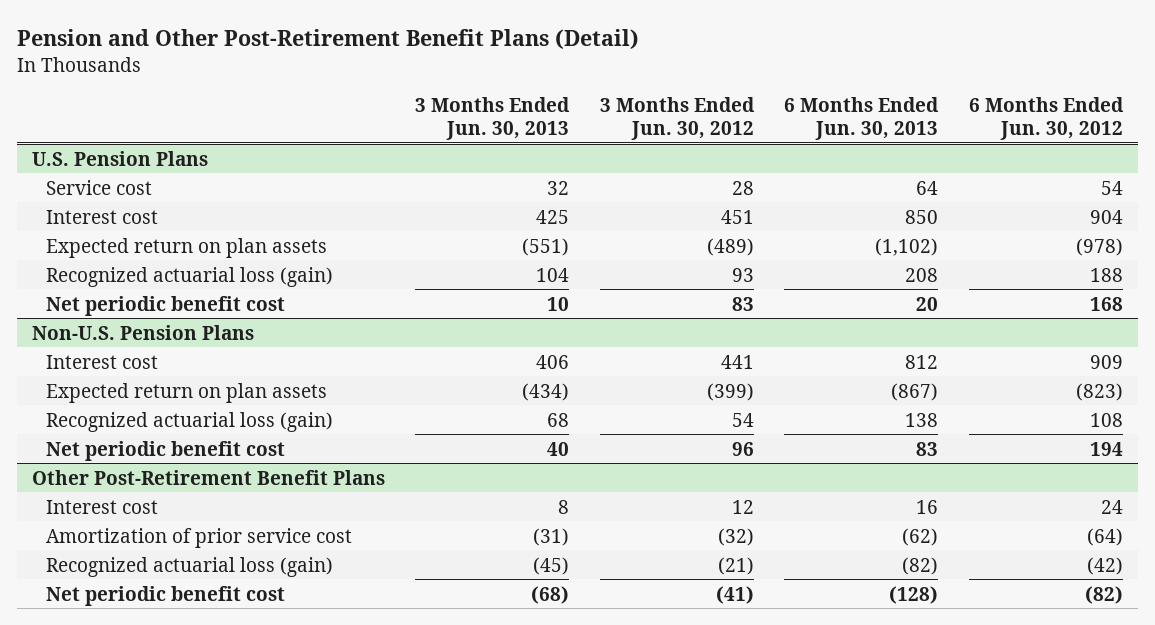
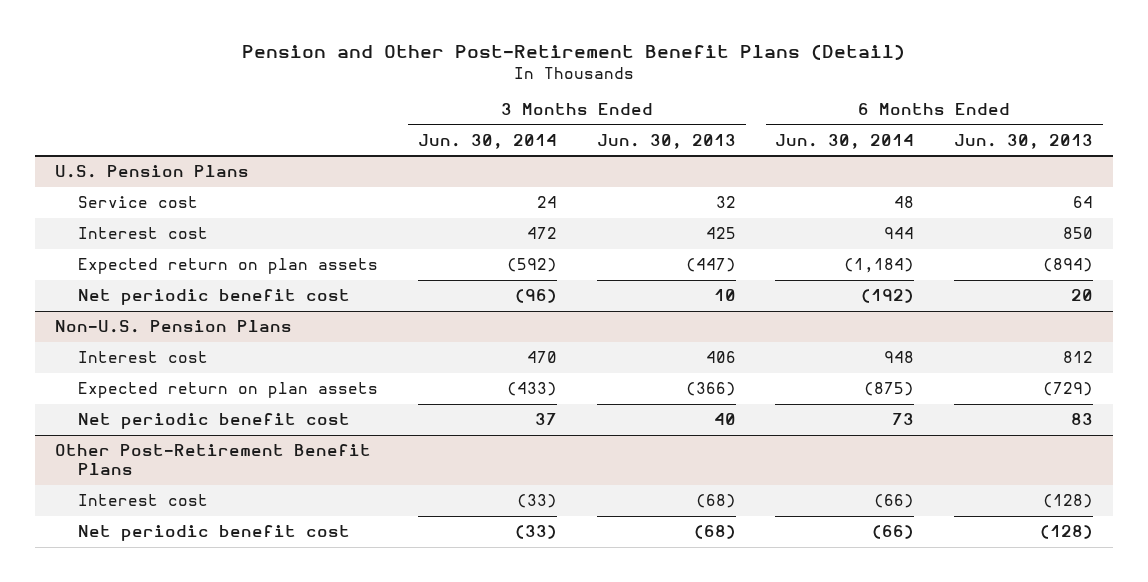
[599,96,755,140] 3 Months Ended Jun. 30, 2012 -> none
[968,96,1124,140] 6 Months Ended Jun. 30, 2012 -> none
none -> [418,133,558,149] Jun. 30, 2014
none -> [775,133,915,149] Jun. 30, 2014
[46,266,334,287] Recognized actuarial loss (gain) -> none
[522,237,570,256] (551) -> [685,258,736,273] (447)
[875,237,939,256] (1,102) -> [1043,258,1094,273] (894)
[46,411,334,432] Recognized actuarial loss (gain) -> none
[522,382,570,401] (434) -> [685,382,736,397] (366)
[891,382,939,401] (867) -> [1043,382,1094,397] (729)
[46,527,353,548] Amortization of prior service cost -> none
[46,556,334,577] Recognized actuarial loss (gain) -> none
[558,499,570,514] 8 -> [695,494,736,509] (68)
[916,499,939,514] 16 -> [1043,494,1094,509] (128)

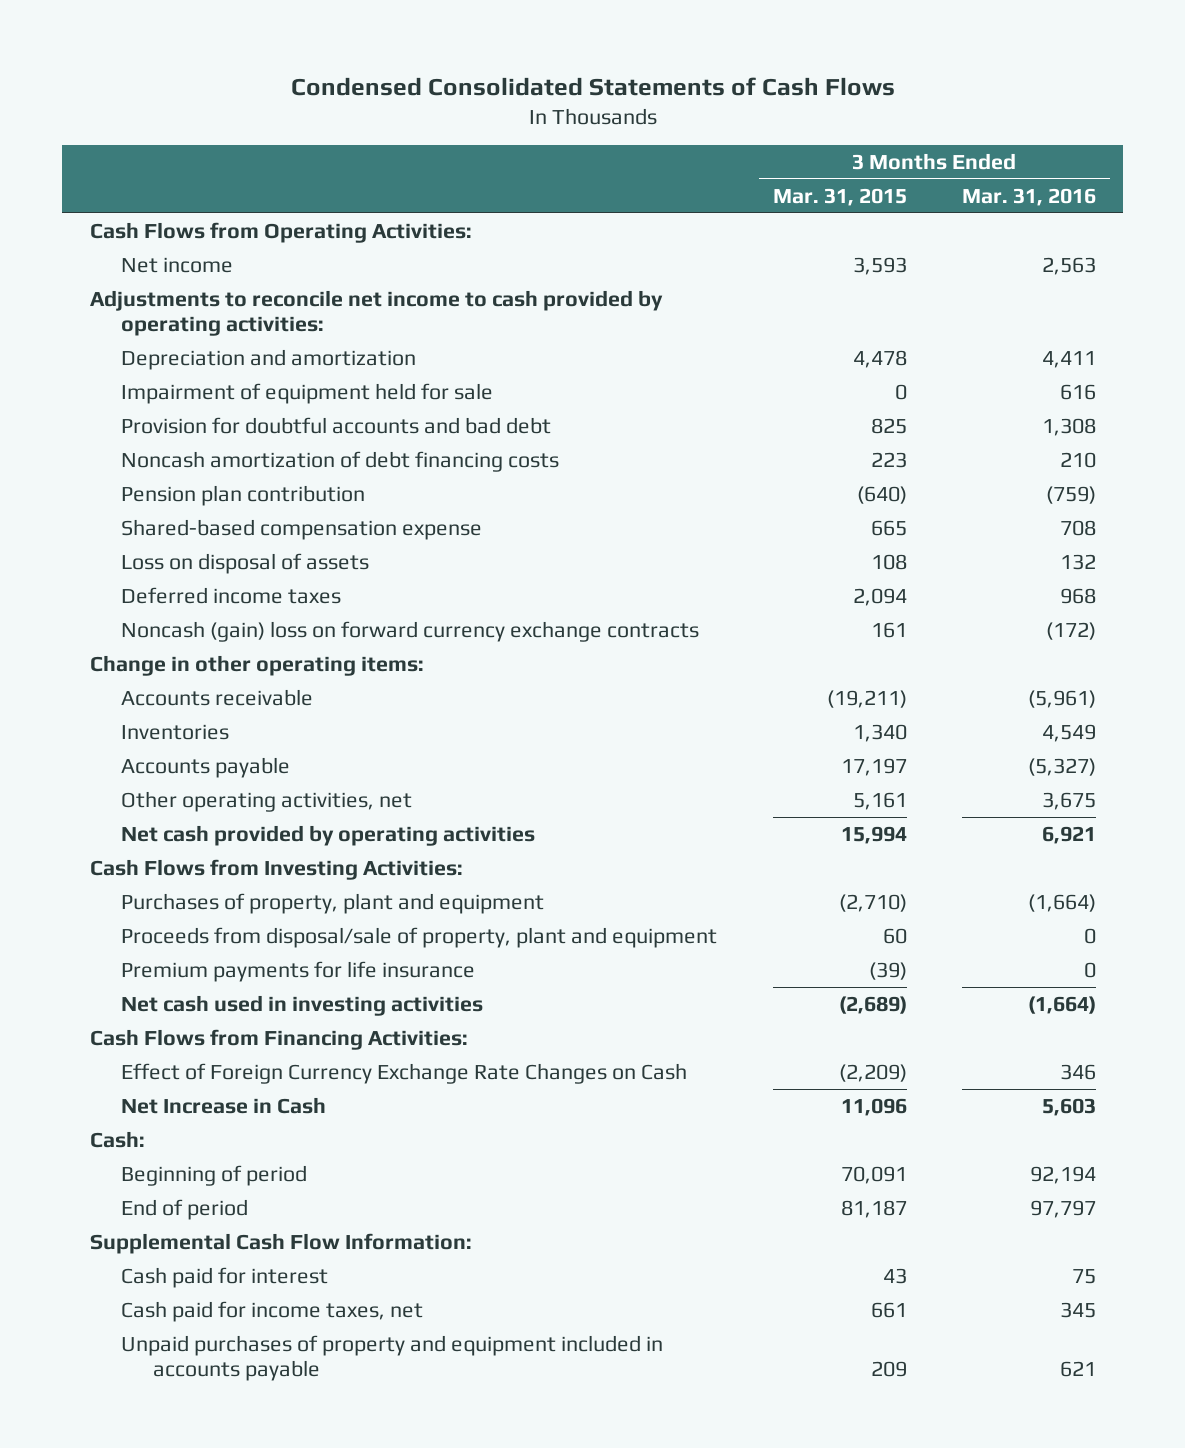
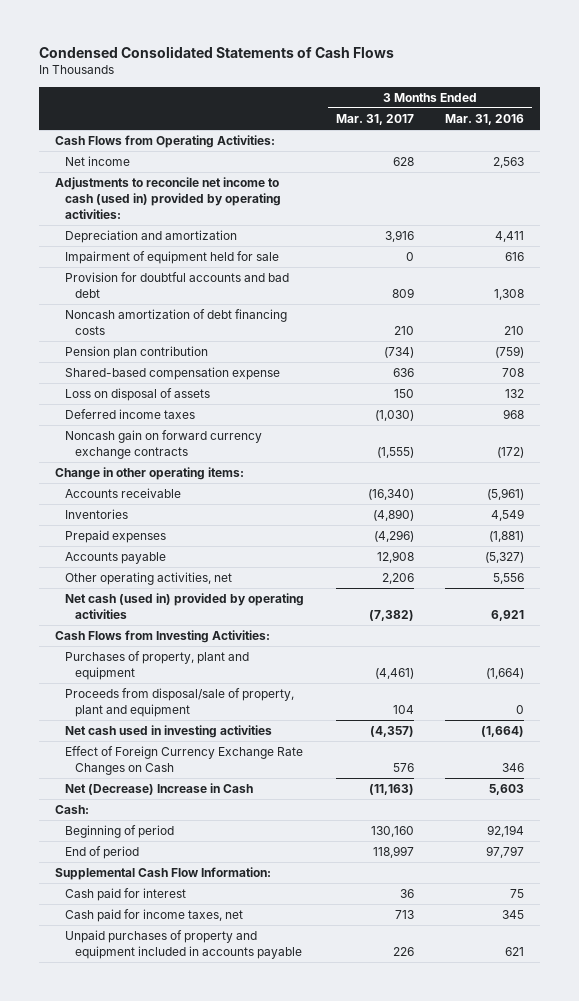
[772,187,907,206] Mar. 31, 2015 -> none
none -> [335,113,414,125] Mar. 31, 2017
[89,289,663,337] Adjustments to reconcile net income to cash provided by operating activities: -> [54,177,281,219] Adjustments to reconcile net income to cash (used in) provided by operating activities:
[121,620,700,642] Noncash (gain) loss on forward currency exchange contracts -> [64,430,262,459] Noncash gain on forward currency exchange contracts
none -> [64,530,166,544] Prepaid expenses
[1041,791,1096,810] 3,675 -> [493,573,525,585] 5,556
[121,824,536,846] Net cash provided by operating activities -> [64,593,304,619] Net cash (used in) provided by operating activities
[121,960,476,982] Premium payments for life insurance -> none
[89,1028,468,1050] Cash Flows from Financing Activities: -> none
[121,1096,327,1114] Net Increase in Cash -> [64,783,253,796] Net (Decrease) Increase in Cash

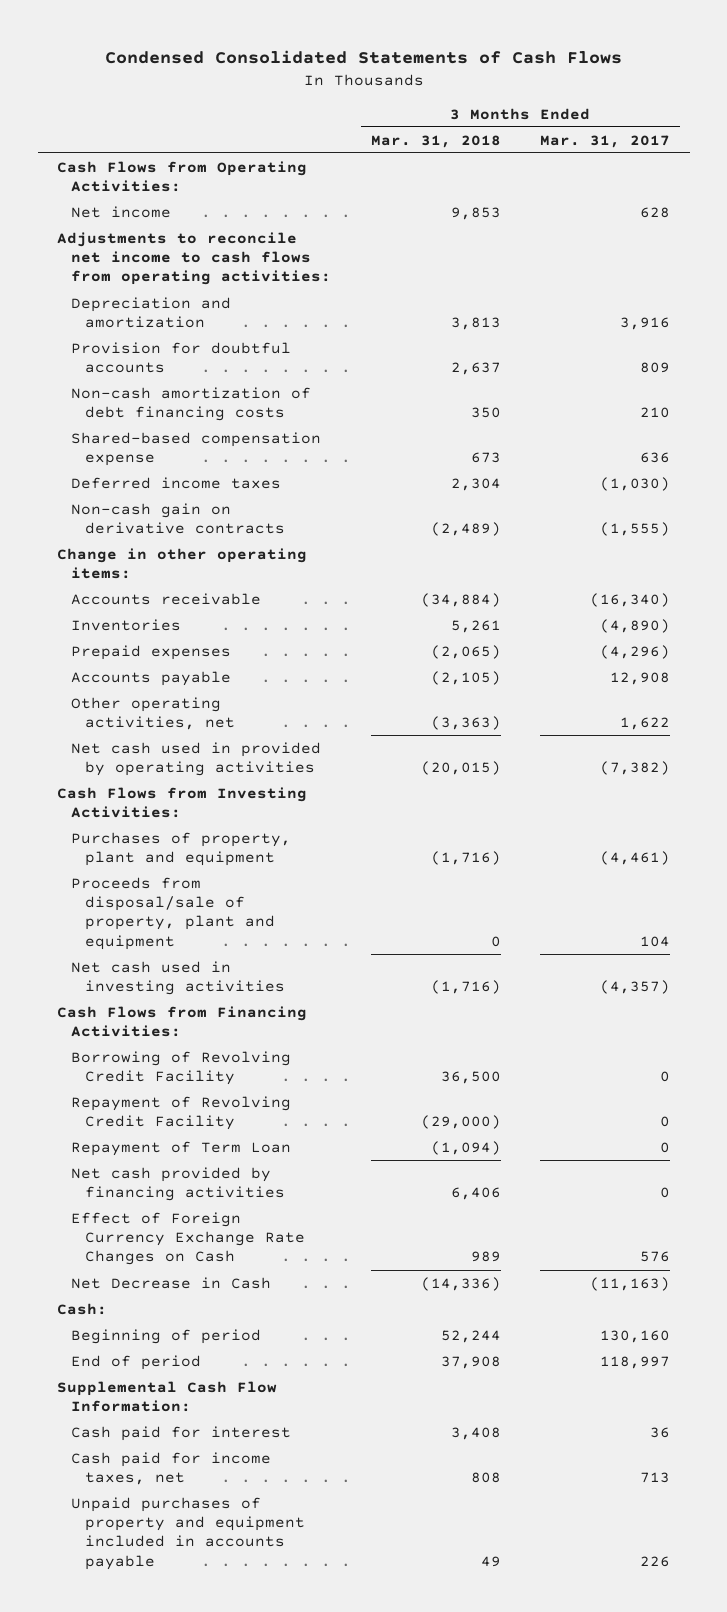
[445,113,525,125] Mar. 31, 2016 -> none
none -> [370,134,501,148] Mar. 31, 2018
[54,177,281,219] Adjustments to reconcile net income to cash (used in) provided by operating activities: -> [57,231,332,286] Adjustments to reconcile net income to cash flows from operating activities:
[64,251,279,265] Impairment of equipment held for sale -> none
[64,346,208,360] Pension plan contribution -> none
[64,272,289,298] Provision for doubtful accounts and bad debt -> [71,341,292,374] Provision for doubtful accounts
[64,309,287,335] Noncash amortization of debt financing costs -> [71,386,312,422] Non-cash amortization of debt financing costs
[64,388,210,402] Loss on disposal of assets -> none
[64,430,262,459] Noncash gain on forward currency exchange contracts -> [71,502,286,535] Non-cash gain on derivative contracts
[381,573,414,585] 2,206 -> [620,717,671,731] 1,622
[64,593,304,619] Net cash (used in) provided by operating activities -> [71,741,322,777] Net cash used in provided by operating activities
none -> [57,1005,308,1038] Cash Flows from Financing Activities:
none -> [71,1050,292,1086] Borrowing of Revolving Credit Facility
none -> [71,1095,292,1131] Repayment of Revolving Credit Facility
none -> [71,1140,292,1156] Repayment of Term Loan
none -> [71,1166,286,1202] Net cash provided by financing activities
[64,783,253,796] Net (Decrease) Increase in Cash -> [71,1276,272,1289] Net Decrease in Cash

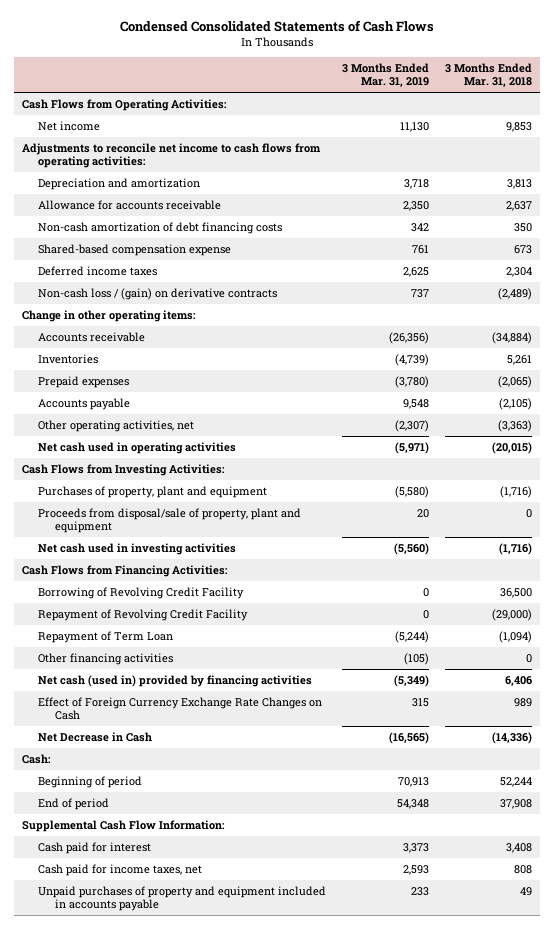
[540,134,671,148] Mar. 31, 2017 -> none
none -> [342,63,430,88] 3 Months Ended Mar. 31, 2019
[71,341,292,374] Provision for doubtful accounts -> [38,199,222,210] Allowance for accounts receivable
[71,502,286,535] Non-cash gain on derivative contracts -> [38,287,278,300] Non-cash loss / (gain) on derivative contracts
[71,741,322,777] Net cash used in provided by operating activities -> [38,441,237,454] Net cash used in operating activities
none -> [38,652,174,665] Other financing activities
[71,1166,286,1202] Net cash provided by financing activities -> [38,674,313,687] Net cash (used in) provided by financing activities

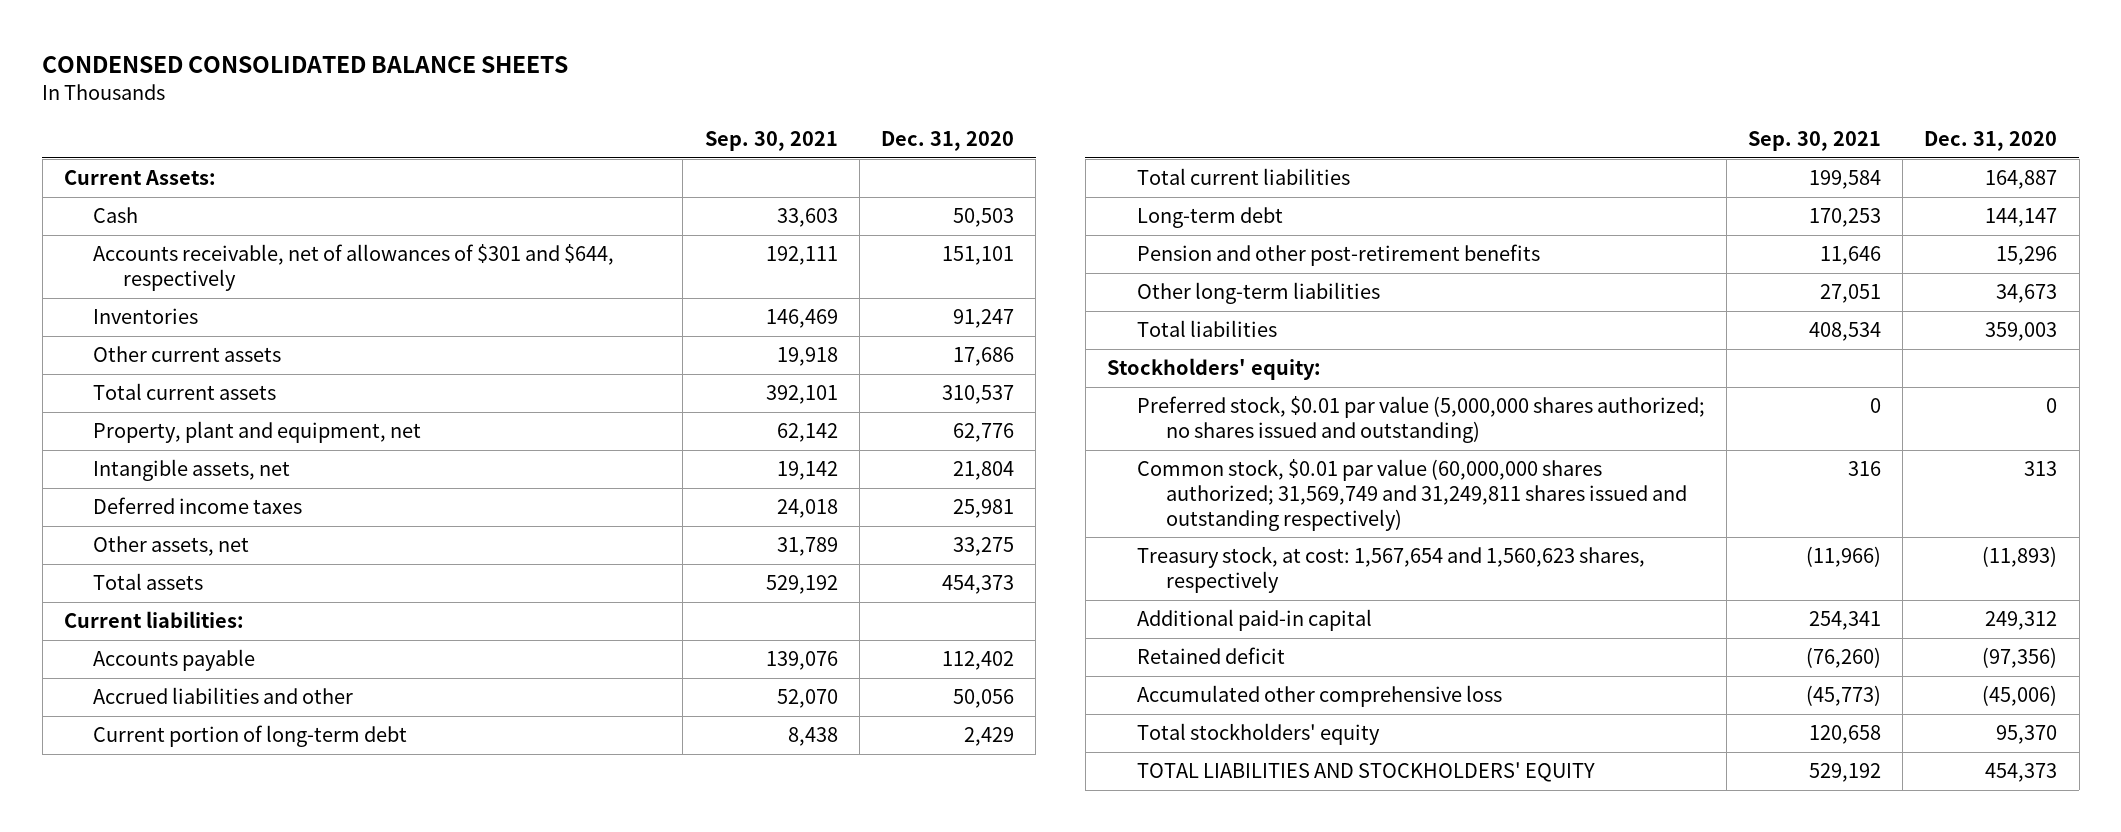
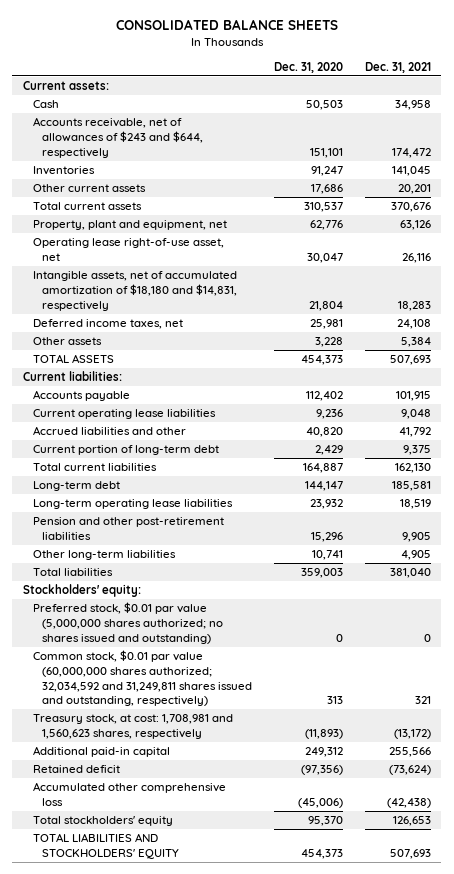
[42,55,569,73] CONDENSED CONSOLIDATED BALANCE SHEETS -> [115,19,338,31] CONSOLIDATED BALANCE SHEETS
[704,131,838,152] Sep. 30, 2021 -> none
none -> [364,61,431,73] Dec. 31, 2021
[63,170,216,186] Current Assets: -> [22,81,109,91] Current assets:
[93,244,615,291] Accounts receivable, net of allowances of $301 and $644, respectively -> [32,117,204,158] Accounts receivable, net of allowances of $243 and $644, respectively
none -> [32,238,224,261] Operating lease right-of-use asset, net
[93,459,291,482] Intangible assets, net -> [32,271,238,311] Intangible assets, net of accumulated amortization of $18,180 and $14,831, respectively
[93,497,303,515] Deferred income taxes -> [32,319,183,330] Deferred income taxes, net
[93,536,250,557] Other assets, net -> [32,337,102,346] Other assets
[952,537,1014,557] 33,275 -> [314,337,343,348] 3,228
[93,573,204,591] Total assets -> [32,354,114,364] TOTAL ASSETS
none -> [32,409,216,420] Current operating lease liabilities
[952,689,1014,709] 50,056 -> [305,427,343,438] 40,820
none -> [32,499,233,510] Long-term operating lease liabilities
[1136,244,1540,267] Pension and other post-retirement benefits -> [32,517,224,540] Pension and other post-retirement liabilities
[1996,284,2058,304] 34,673 -> [311,550,343,561] 10,741
[1136,459,1688,531] Common stock, $0.01 par value (60,000,000 shares authorized; 31,569,749 and 31,249,811 shares issued and outstanding respectively) -> [32,650,253,707] Common stock, $0.01 par value (60,000,000 shares authorized; 32,034,592 and 31,249,811 shares issued and outstanding, respectively)
[1136,546,1645,593] Treasury stock, at cost: 1,567,654 and 1,560,623 shares, respectively -> [32,714,233,739] Treasury stock, at cost: 1,708,981 and 1,560,623 shares, respectively

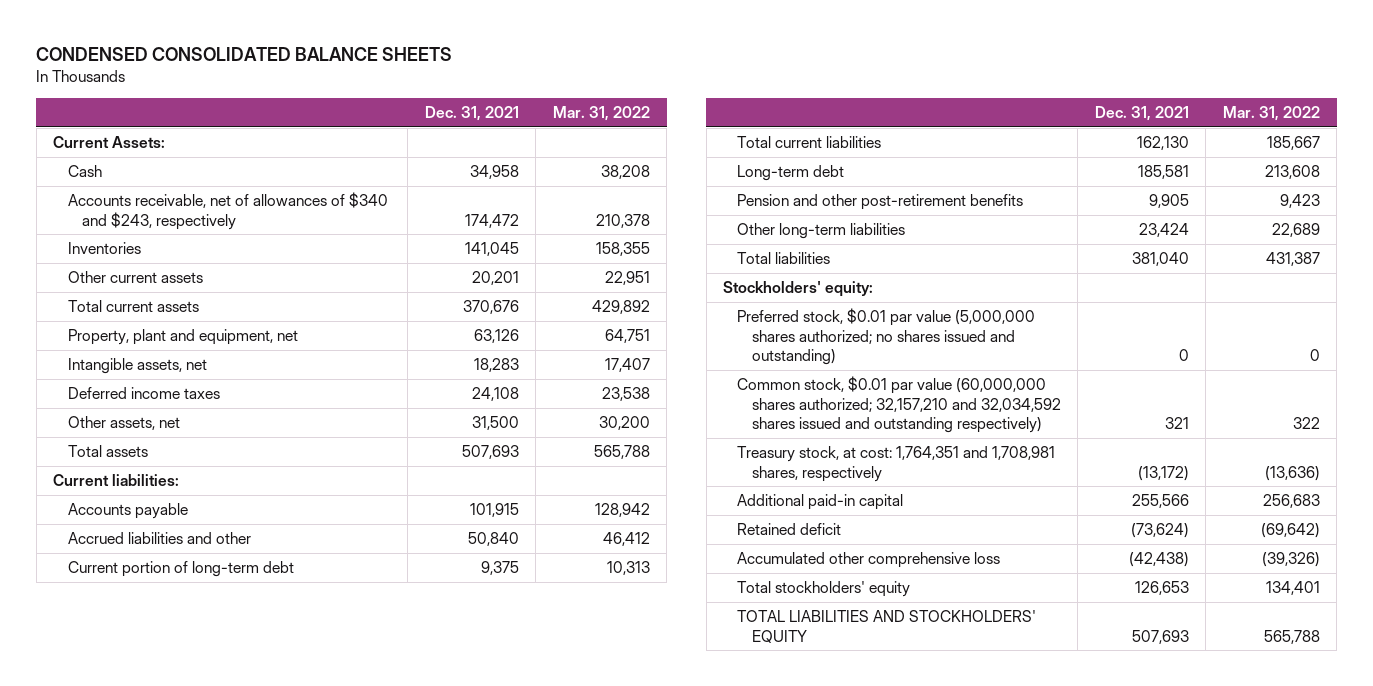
[115,19,338,31] CONSOLIDATED BALANCE SHEETS -> [36,46,453,61] CONDENSED CONSOLIDATED BALANCE SHEETS
[273,61,343,73] Dec. 31, 2020 -> none
none -> [552,105,650,121] Mar. 31, 2022
[22,81,109,91] Current assets: -> [53,136,166,149] Current Assets:
[32,117,204,158] Accounts receivable, net of allowances of $243 and $644, respectively -> [67,192,388,230] Accounts receivable, net of allowances of $340 and $243, respectively
[32,238,224,261] Operating lease right-of-use asset, net -> none
[32,271,238,311] Intangible assets, net of accumulated amortization of $18,180 and $14,831, respectively -> [67,358,207,375] Intangible assets, net
[32,319,183,330] Deferred income taxes, net -> [67,387,220,400] Deferred income taxes
[32,337,102,346] Other assets -> [67,416,180,431] Other assets, net
[400,337,431,348] 5,384 -> [471,416,519,431] 31,500
[32,354,114,364] TOTAL ASSETS -> [67,445,148,458] Total assets
[32,409,216,420] Current operating lease liabilities -> none
[398,427,431,438] 41,792 -> [467,532,519,547] 50,840
[32,499,233,510] Long-term operating lease liabilities -> none
[32,517,224,540] Pension and other post-retirement liabilities -> [737,194,1024,211] Pension and other post-retirement benefits
[400,550,431,561] 4,905 -> [1138,223,1189,238] 23,424
[32,650,253,707] Common stock, $0.01 par value (60,000,000 shares authorized; 32,034,592 and 31,249,811 shares issued and outstanding, respectively) -> [737,376,1061,433] Common stock, $0.01 par value (60,000,000 shares authorized; 32,157,210 and 32,034,592 shares issued and outstanding respectively)
[32,714,233,739] Treasury stock, at cost: 1,708,981 and 1,560,623 shares, respectively -> [737,446,1056,482] Treasury stock, at cost: 1,764,351 and 1,708,981 shares, respectively

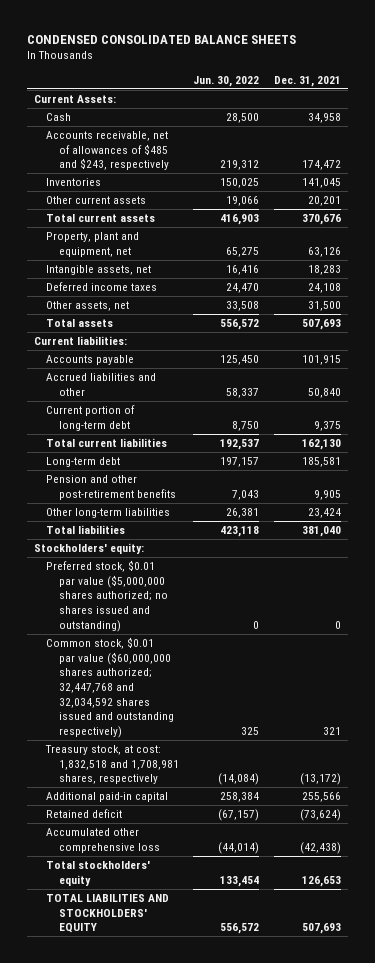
[552,105,650,121] Mar. 31, 2022 -> none
none -> [193,75,260,87] Jun. 30, 2022
[67,192,388,230] Accounts receivable, net of allowances of $340 and $243, respectively -> [46,130,170,171] Accounts receivable, net of allowances of $485 and $243, respectively
[737,308,1036,365] Preferred stock, $0.01 par value (5,000,000 shares authorized; no shares issued and outstanding) -> [46,559,169,632] Preferred stock, $0.01 par value ($5,000,000 shares authorized; no shares issued and outstanding)
[737,376,1061,433] Common stock, $0.01 par value (60,000,000 shares authorized; 32,157,210 and 32,034,592 shares issued and outstanding respectively) -> [46,636,175,738] Common stock, $0.01 par value ($60,000,000 shares authorized; 32,447,768 and 32,034,592 shares issued and outstanding respectively)
[737,446,1056,482] Treasury stock, at cost: 1,764,351 and 1,708,981 shares, respectively -> [45,744,180,785] Treasury stock, at cost: 1,832,518 and 1,708,981 shares, respectively

